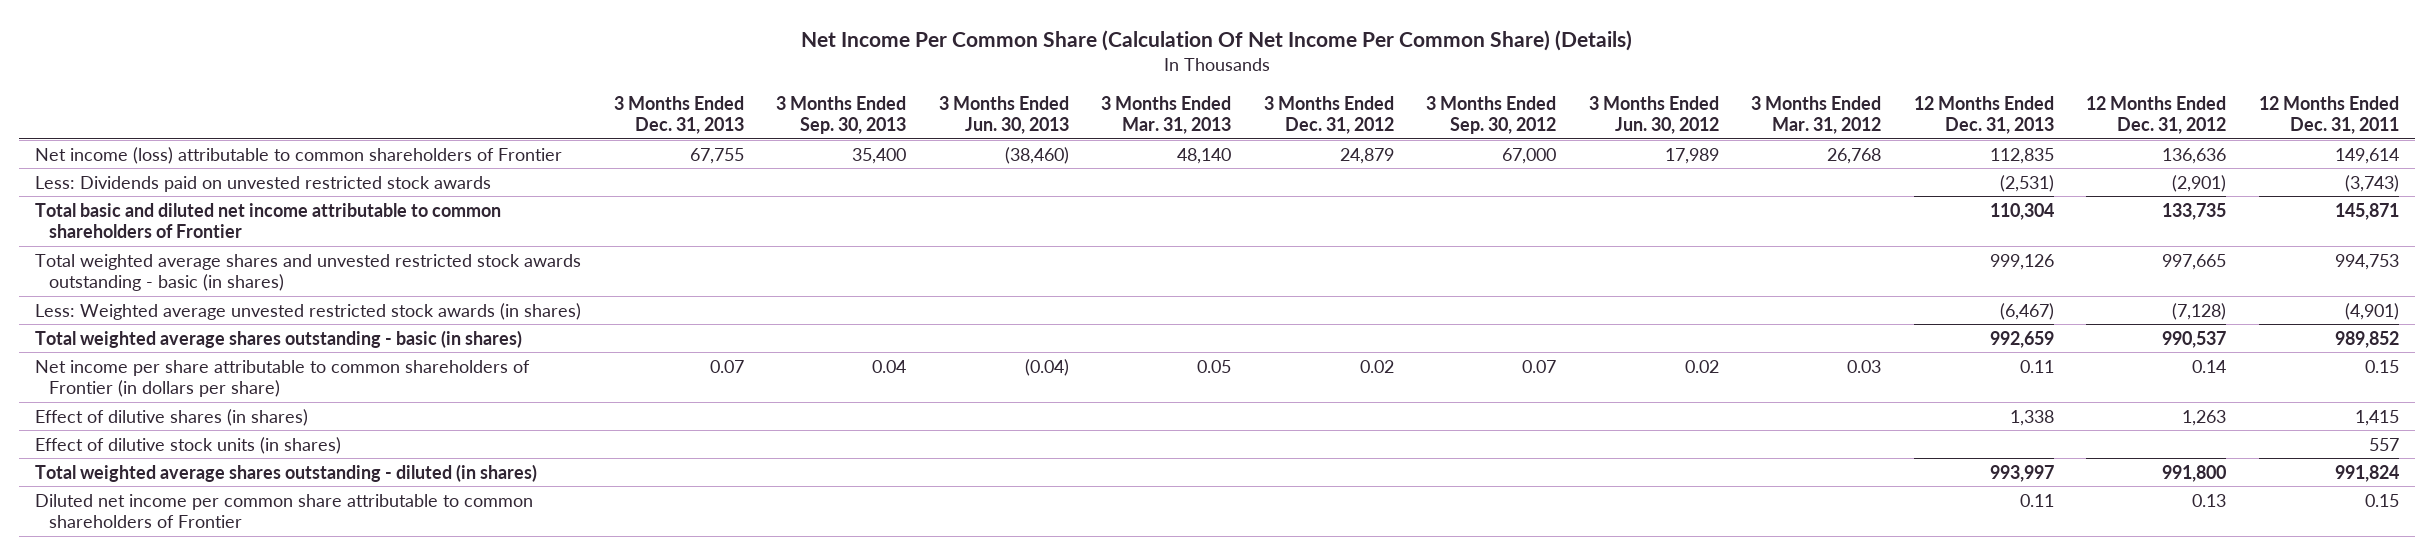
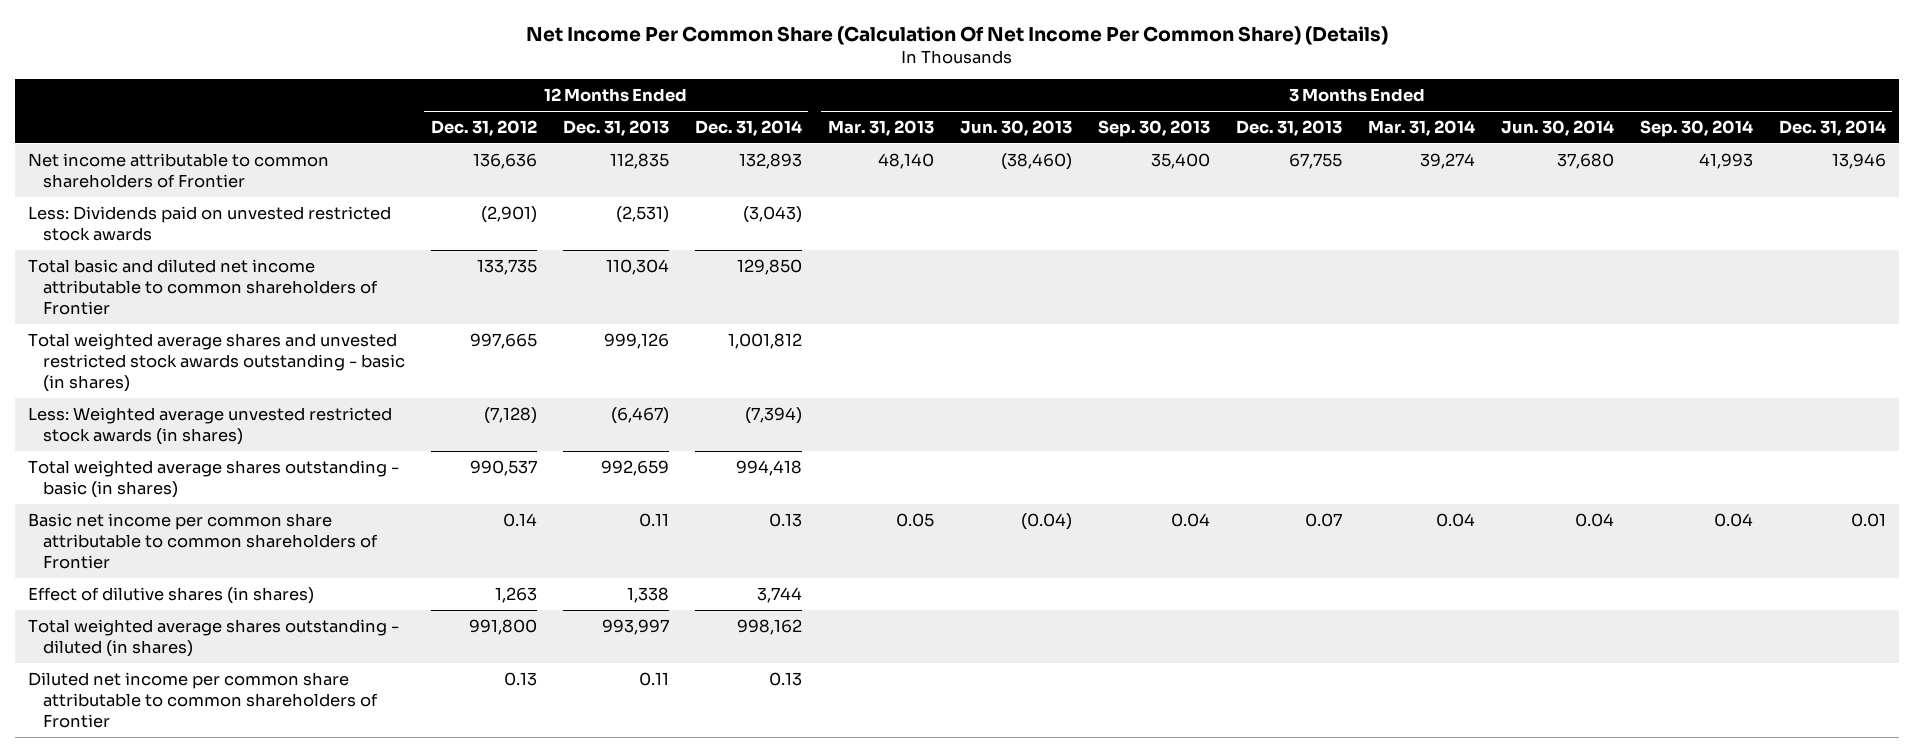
[1263,95,1394,135] 3 Months Ended Dec. 31, 2012 -> none
[1426,95,1557,135] 3 Months Ended Sep. 30, 2012 -> none
[1588,95,1719,135] 3 Months Ended Jun. 30, 2012 -> none
[1751,95,1882,135] 3 Months Ended Mar. 31, 2012 -> none
[2258,95,2399,135] 12 Months Ended Dec. 31, 2011 -> none
none -> [694,119,802,136] Dec. 31, 2014
none -> [1367,119,1475,136] Mar. 31, 2014
none -> [1500,119,1614,136] Jun. 30, 2014
none -> [1639,119,1753,137] Sep. 30, 2014
none -> [1778,119,1886,136] Dec. 31, 2014
[35,146,563,164] Net income (loss) attributable to common shareholders of Frontier -> [28,152,330,189] Net income attributable to common shareholders of Frontier
[35,359,531,398] Net income per share attributable to common shareholders of Frontier (in dollars per share) -> [28,512,378,570] Basic net income per common share attributable to common shareholders of Frontier
[35,436,342,454] Effect of dilutive stock units (in shares) -> none

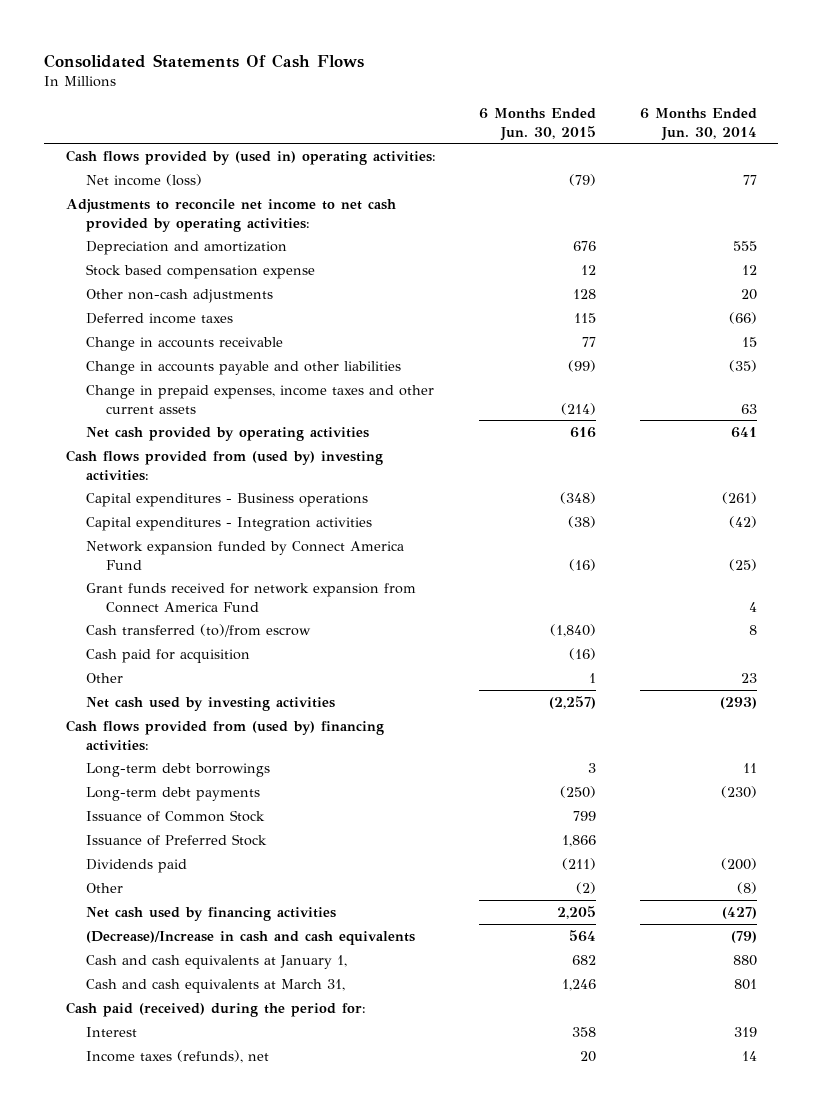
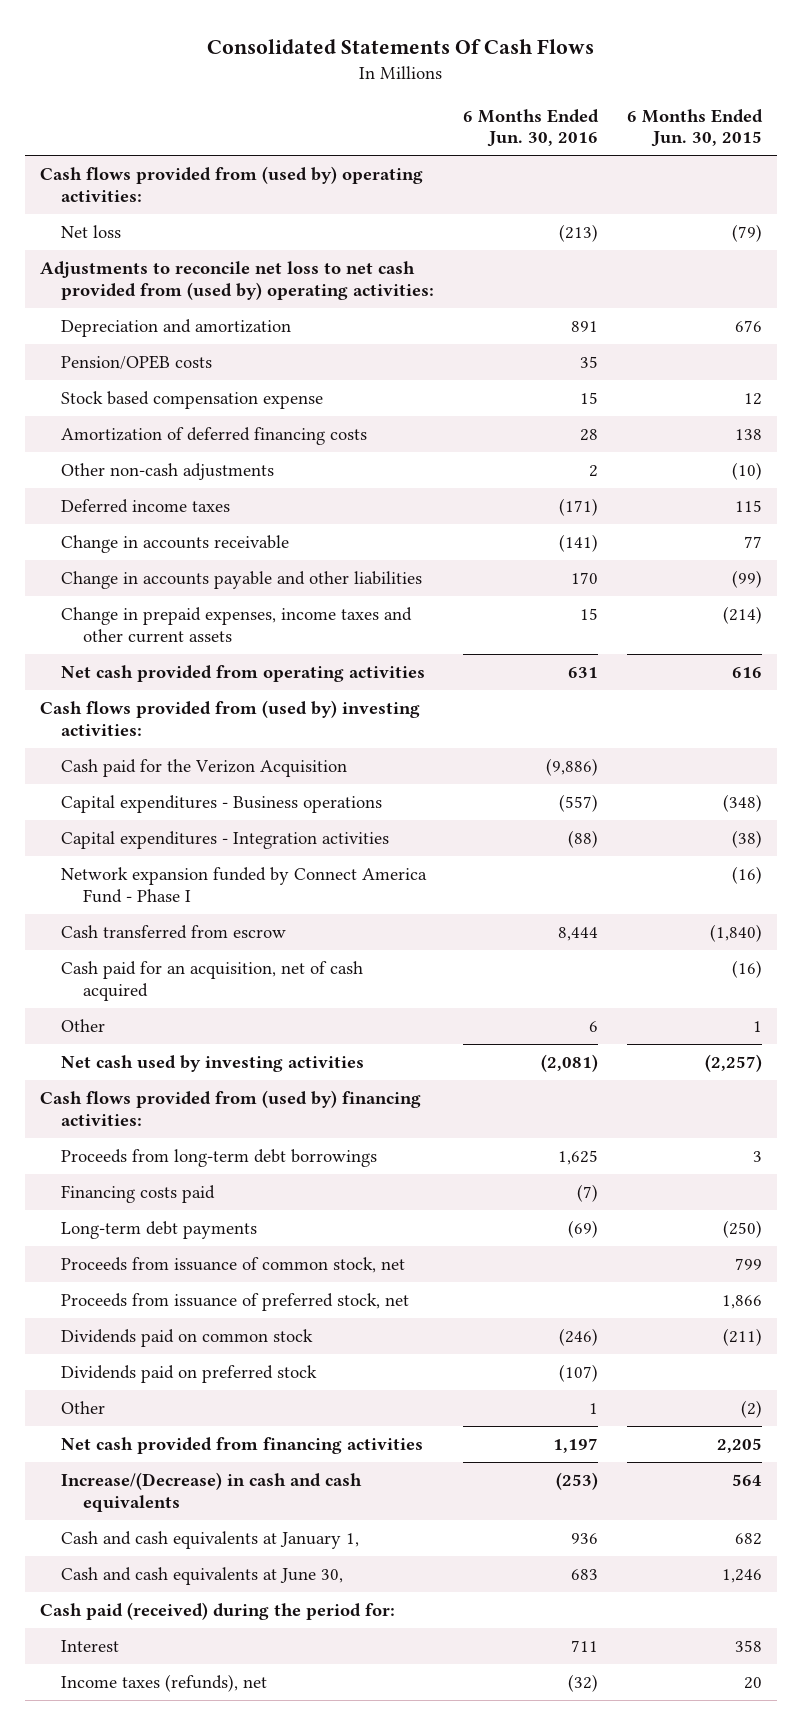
[639,107,757,141] 6 Months Ended Jun. 30, 2014 -> none
none -> [463,108,600,148] 6 Months Ended Jun. 30, 2016
[65,149,436,165] Cash flows provided by (used in) operating activities: -> [39,166,423,202] Cash flows provided from (used by) operating activities:
[85,173,202,186] Net income (loss) -> [61,225,122,239] Net loss
[65,198,396,232] Adjustments to reconcile net income to net cash provided by operating activities: -> [39,261,435,300] Adjustments to reconcile net loss to net cash provided from (used by) operating activities:
none -> [61,355,213,371] Pension/OPEB costs
none -> [61,427,368,446] Amortization of deferred financing costs
[573,288,597,299] 128 -> [732,462,763,481] (10)
[85,426,369,441] Net cash provided by operating activities -> [61,665,426,683] Net cash provided from operating activities
none -> [61,759,348,778] Cash paid for the Verizon Acquisition
[85,582,416,613] Grant funds received for network expansion from Connect America Fund -> none
[85,540,404,570] Network expansion funded by Connect America Fund -> [61,867,428,903] Network expansion funded by Connect America Fund - Phase I
[85,623,311,637] Cash transferred (to)/from escrow -> [61,925,287,940] Cash transferred from escrow
[85,648,250,663] Cash paid for acquisition -> [61,961,364,1001] Cash paid for an acquisition, net of cash acquired
[85,762,270,777] Long-term debt borrowings -> [61,1149,378,1168] Proceeds from long-term debt borrowings
none -> [61,1185,216,1204] Financing costs paid
[85,809,265,822] Issuance of Common Stock -> [61,1257,406,1274] Proceeds from issuance of common stock, net
[85,833,267,846] Issuance of Preferred Stock -> [61,1293,410,1312] Proceeds from issuance of preferred stock, net
[85,858,187,873] Dividends paid -> [61,1329,314,1348] Dividends paid on common stock
none -> [61,1365,318,1384] Dividends paid on preferred stock
[85,906,336,921] Net cash used by financing activities -> [61,1437,424,1455] Net cash provided from financing activities
[85,930,415,945] (Decrease)/Increase in cash and cash equivalents -> [61,1472,363,1512] Increase/(Decrease) in cash and cash equivalents
[85,978,345,993] Cash and cash equivalents at March 31, -> [61,1567,344,1586] Cash and cash equivalents at June 30,

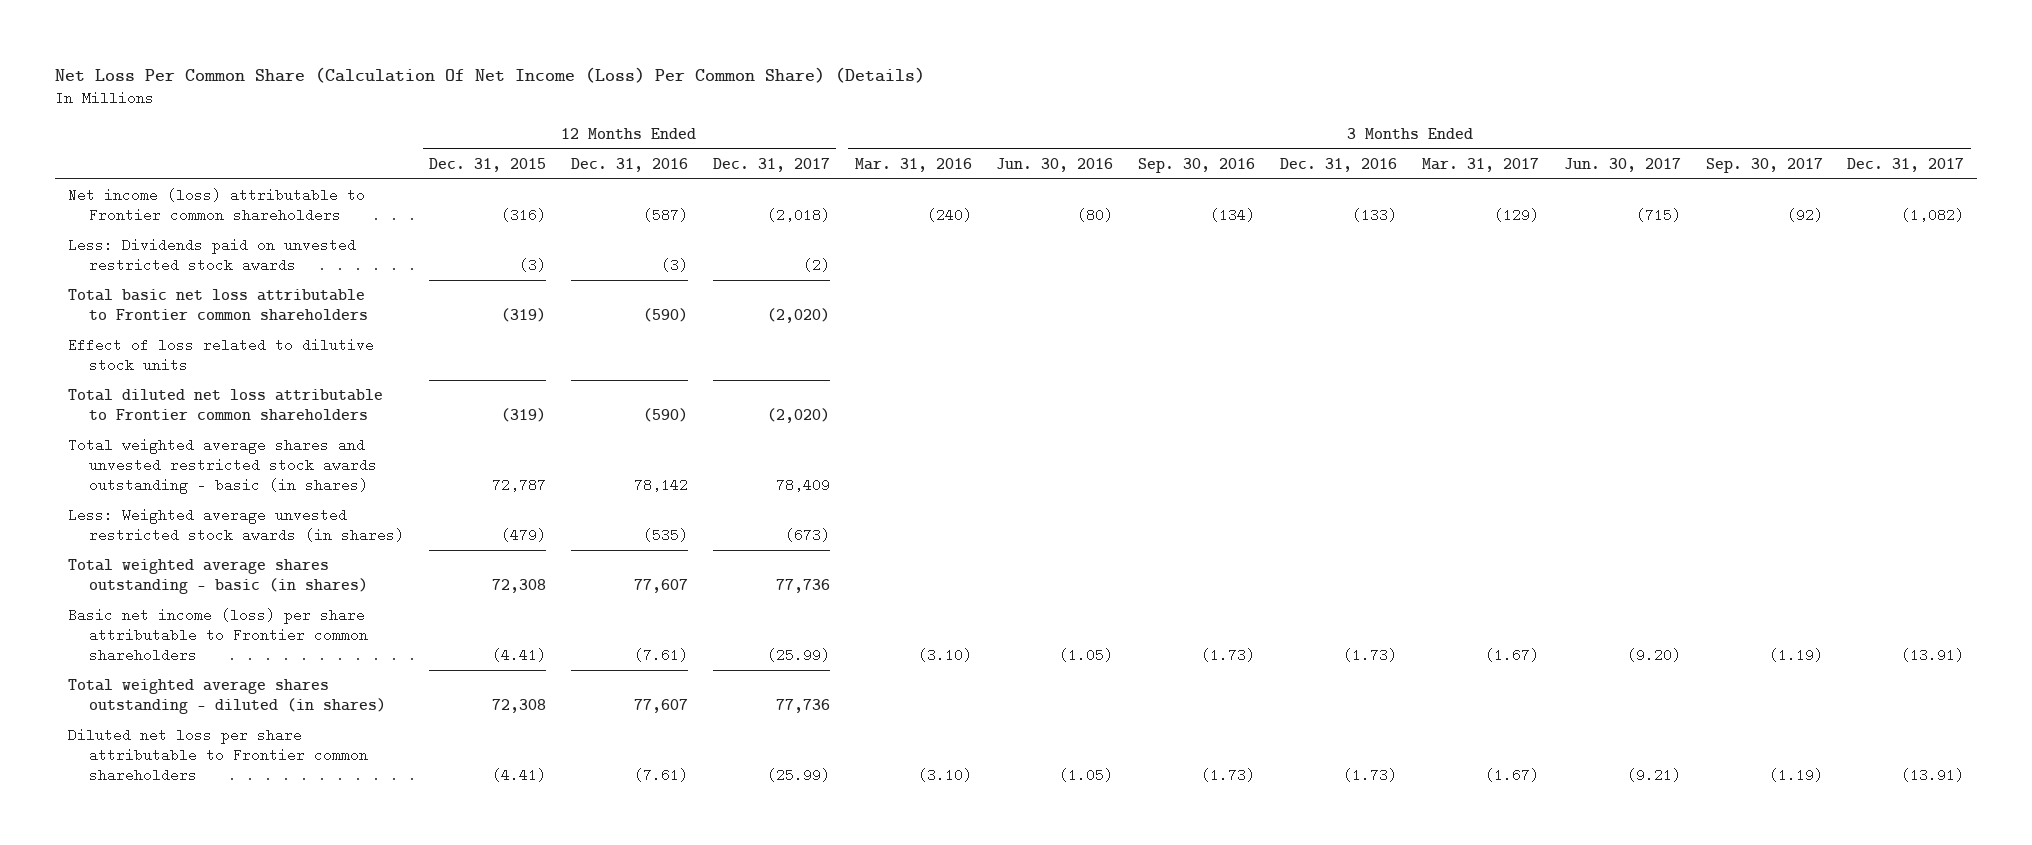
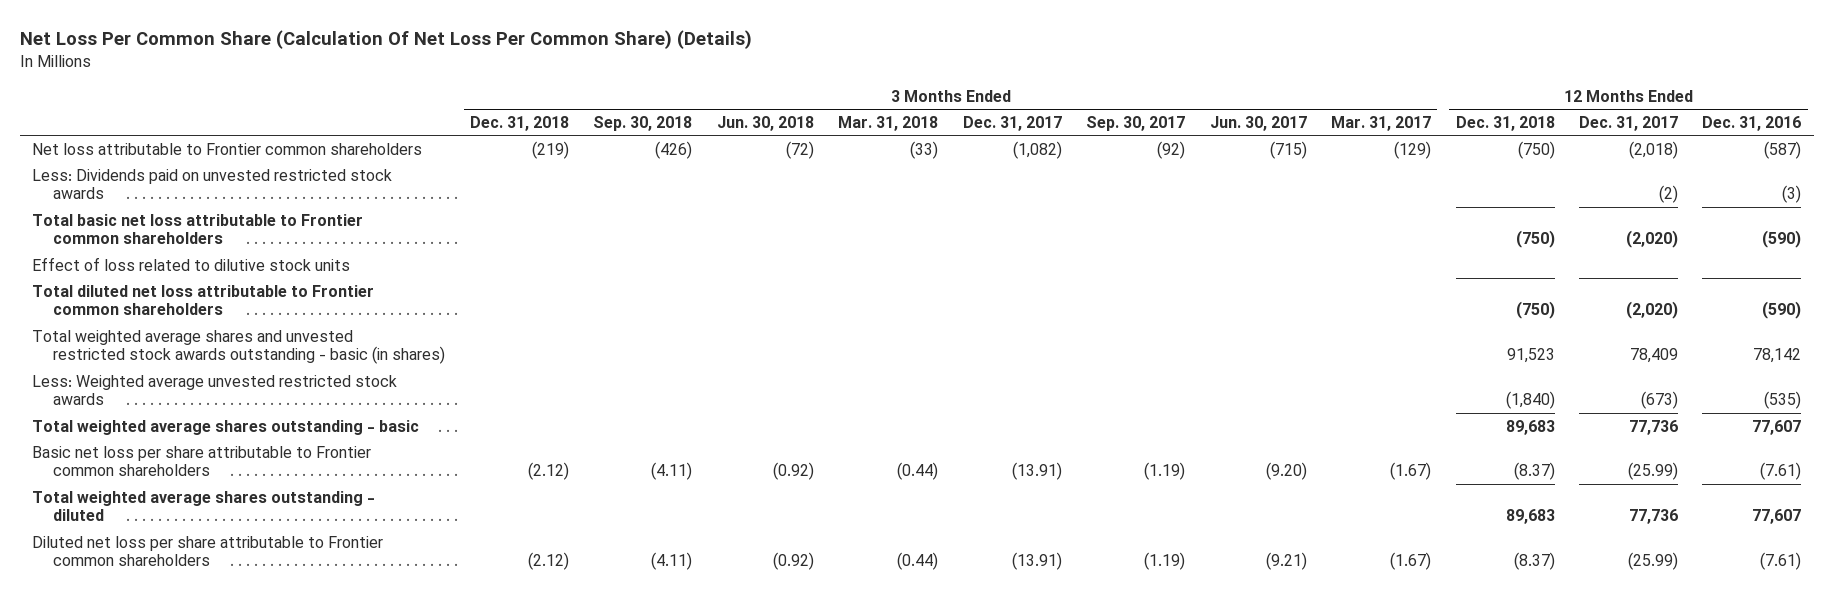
[55,66,926,83] Net Loss Per Common Share (Calculation Of Net Income (Loss) Per Common Share) (Details) -> [20,30,753,50] Net Loss Per Common Share (Calculation Of Net Loss Per Common Share) (Details)
[429,157,547,172] Dec. 31, 2015 -> none
[854,157,972,172] Mar. 31, 2016 -> none
[996,157,1114,172] Jun. 30, 2016 -> none
[1138,157,1256,173] Sep. 30, 2016 -> none
[1280,157,1398,172] Dec. 31, 2016 -> none
none -> [469,115,569,131] Dec. 31, 2018
none -> [593,115,693,131] Sep. 30, 2018
none -> [716,115,814,131] Jun. 30, 2018
none -> [838,115,939,131] Mar. 31, 2018
none -> [1455,115,1555,131] Dec. 31, 2018
[67,187,365,223] Net income (loss) attributable to Frontier common shareholders -> [32,142,423,155] Net loss attributable to Frontier common shareholders
[67,507,405,543] Less: Weighted average unvested restricted stock awards (in shares) -> [32,374,398,406] Less: Weighted average unvested restricted stock awards
[67,558,369,595] Total weighted average shares outstanding - basic (in shares) -> [32,419,420,435] Total weighted average shares outstanding - basic
[67,607,369,663] Basic net income (loss) per share attributable to Frontier common shareholders -> [32,445,372,477] Basic net loss per share attributable to Frontier common shareholders
[67,678,387,715] Total weighted average shares outstanding - diluted (in shares) -> [32,490,376,522] Total weighted average shares outstanding - diluted

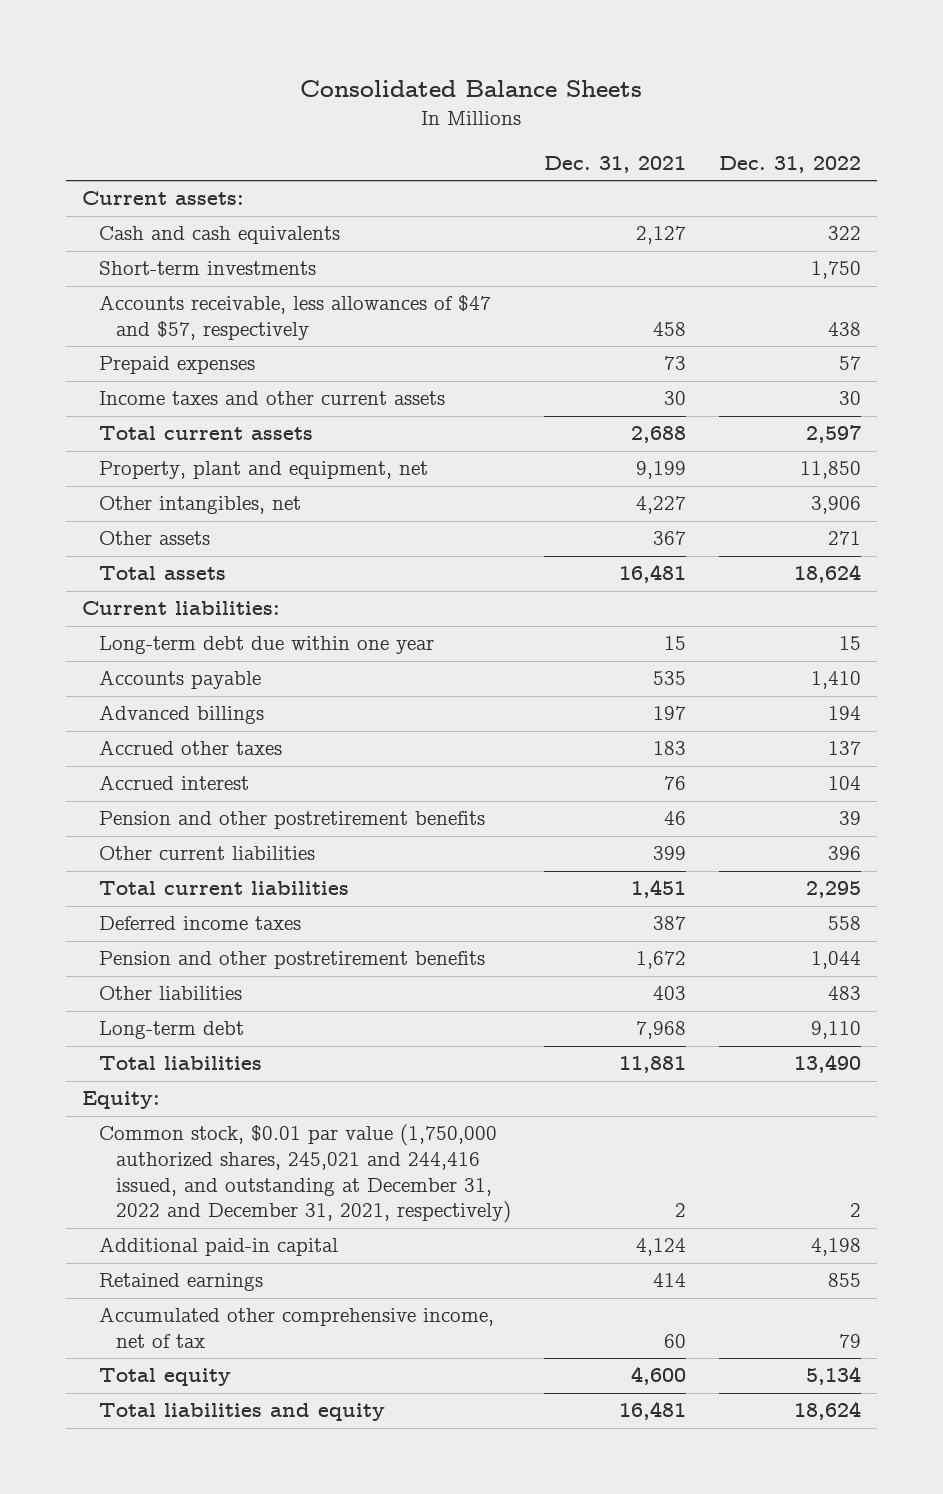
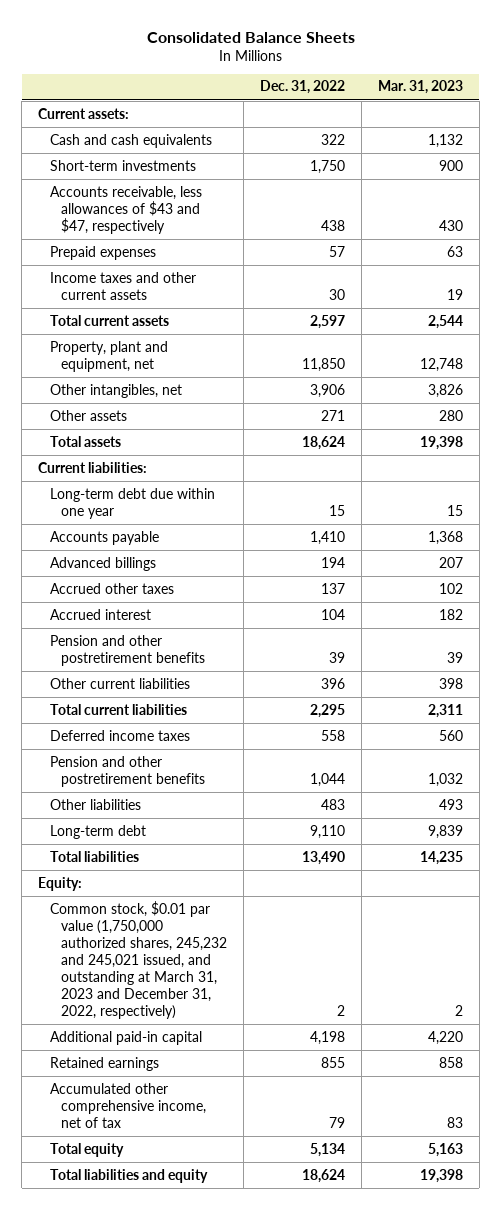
[543,156,686,174] Dec. 31, 2021 -> none
none -> [377,80,463,95] Mar. 31, 2023
[98,295,491,341] Accounts receivable, less allowances of $47 and $57, respectively -> [49,185,202,234] Accounts receivable, less allowances of $43 and $47, respectively
[98,1124,511,1224] Common stock, $0.01 par value (1,750,000 authorized shares, 245,021 and 244,416 issued, and outstanding at December 31, 2022 and December 31, 2021, respectively) -> [49,900,227,1019] Common stock, $0.01 par value (1,750,000 authorized shares, 245,232 and 245,021 issued, and outstanding at March 31, 2023 and December 31, 2022, respectively)

